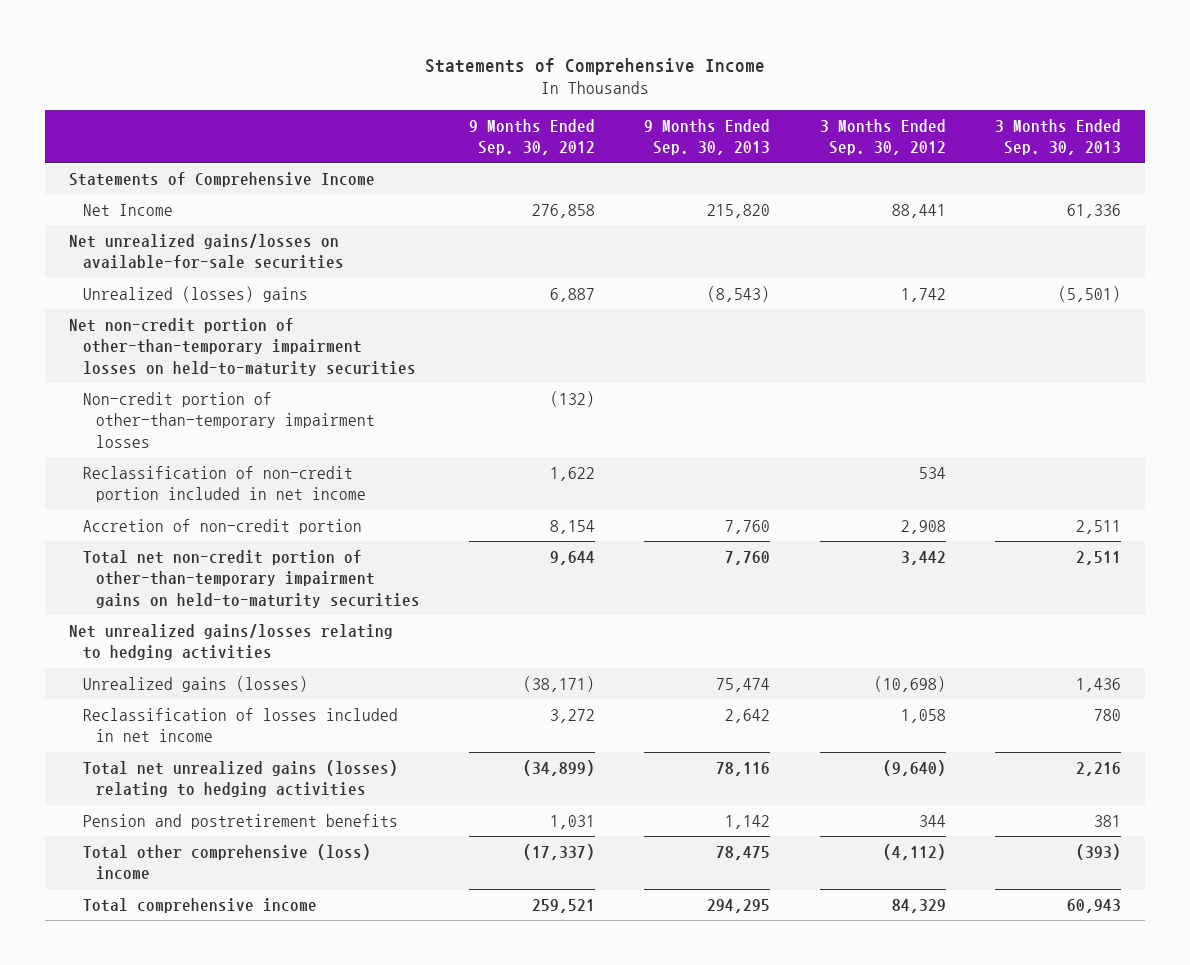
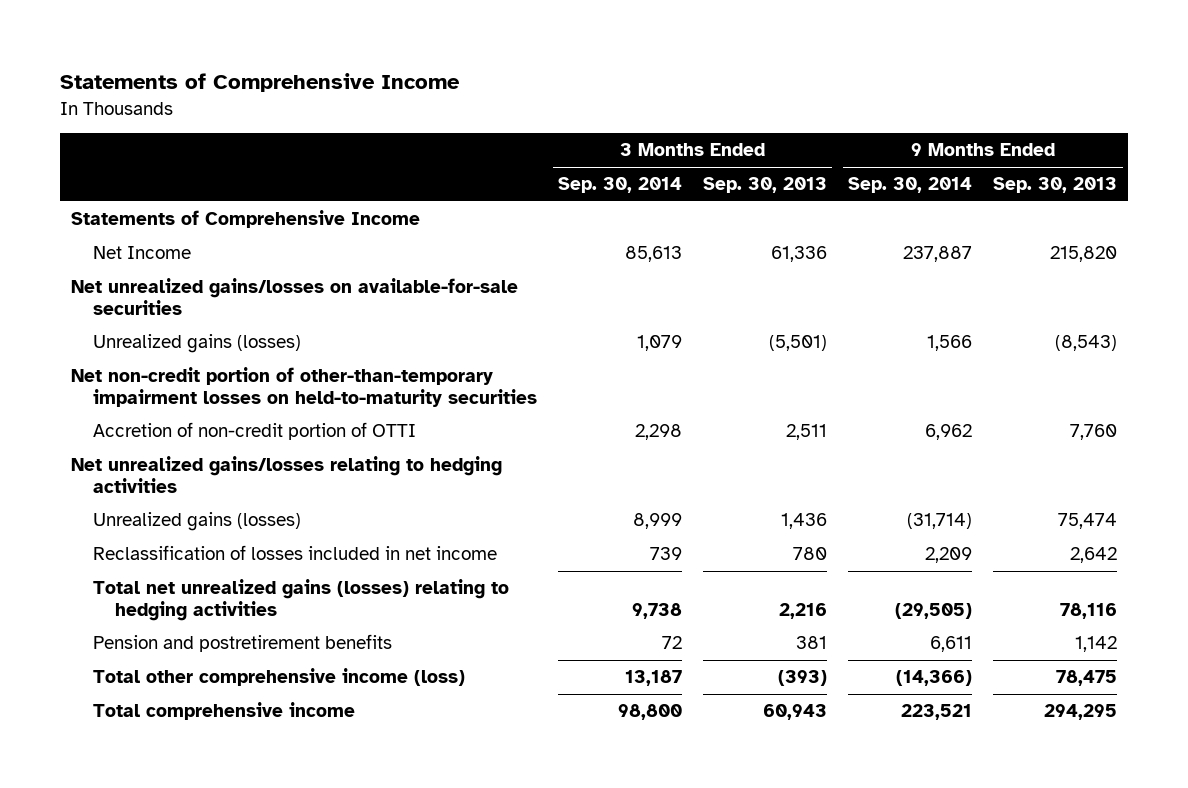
[469,118,596,156] 9 Months Ended Sep. 30, 2012 -> none
[819,118,946,156] 3 Months Ended Sep. 30, 2012 -> none
none -> [557,177,682,194] Sep. 30, 2014
none -> [848,177,973,194] Sep. 30, 2014
[82,285,308,302] Unrealized (losses) gains -> [92,334,301,354] Unrealized gains (losses)
[82,391,376,448] Non-credit portion of other-than-temporary impairment losses -> none
[82,465,367,503] Reclassification of non-credit portion included in net income -> none
[82,549,421,608] Total net non-credit portion of other-than-temporary impairment gains on held-to-maturity securities -> none
[82,518,362,534] Accretion of non-credit portion -> [92,422,416,441] Accretion of non-credit portion of OTTI
[82,843,371,881] Total other comprehensive (loss) income -> [92,668,465,687] Total other comprehensive income (loss)

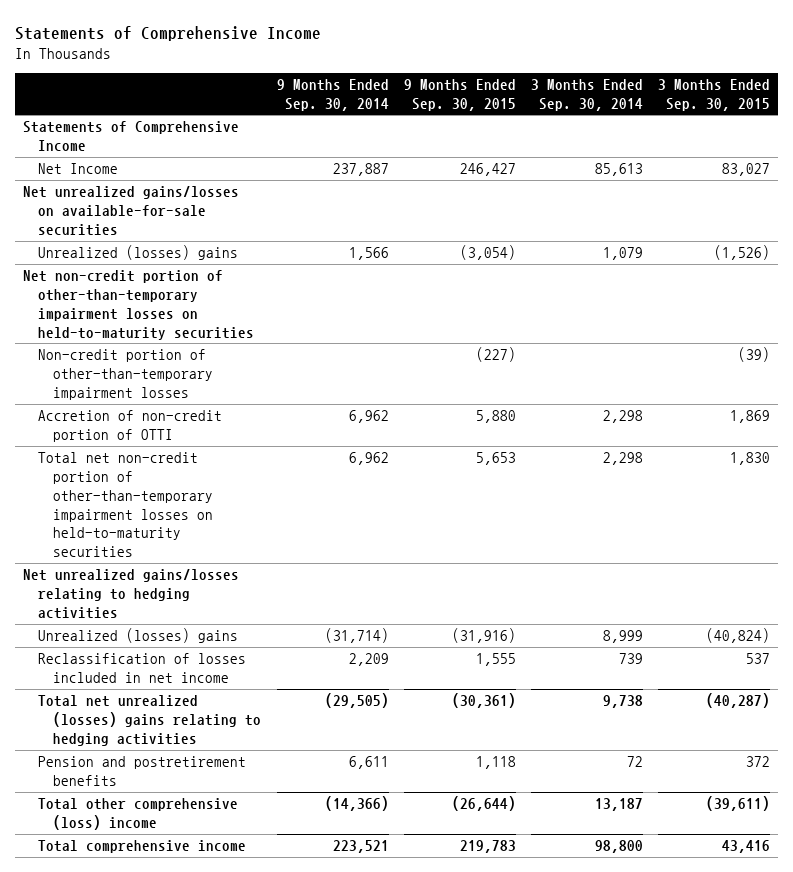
[703,177,828,194] Sep. 30, 2013 -> none
[993,177,1118,194] Sep. 30, 2013 -> none
none -> [403,78,516,111] 9 Months Ended Sep. 30, 2015
none -> [658,78,771,111] 3 Months Ended Sep. 30, 2015
[92,334,301,354] Unrealized gains (losses) -> [38,245,239,261] Unrealized (losses) gains
none -> [38,349,214,400] Non-credit portion of other-than-temporary impairment losses
none -> [38,452,214,558] Total net non-credit portion of other-than-temporary impairment losses on held-to-maturity securities
[92,512,301,532] Unrealized gains (losses) -> [38,628,239,644] Unrealized (losses) gains
[92,579,509,621] Total net unrealized gains (losses) relating to hedging activities -> [38,695,262,746] Total net unrealized (losses) gains relating to hedging activities
[92,668,465,687] Total other comprehensive income (loss) -> [38,798,239,830] Total other comprehensive (loss) income

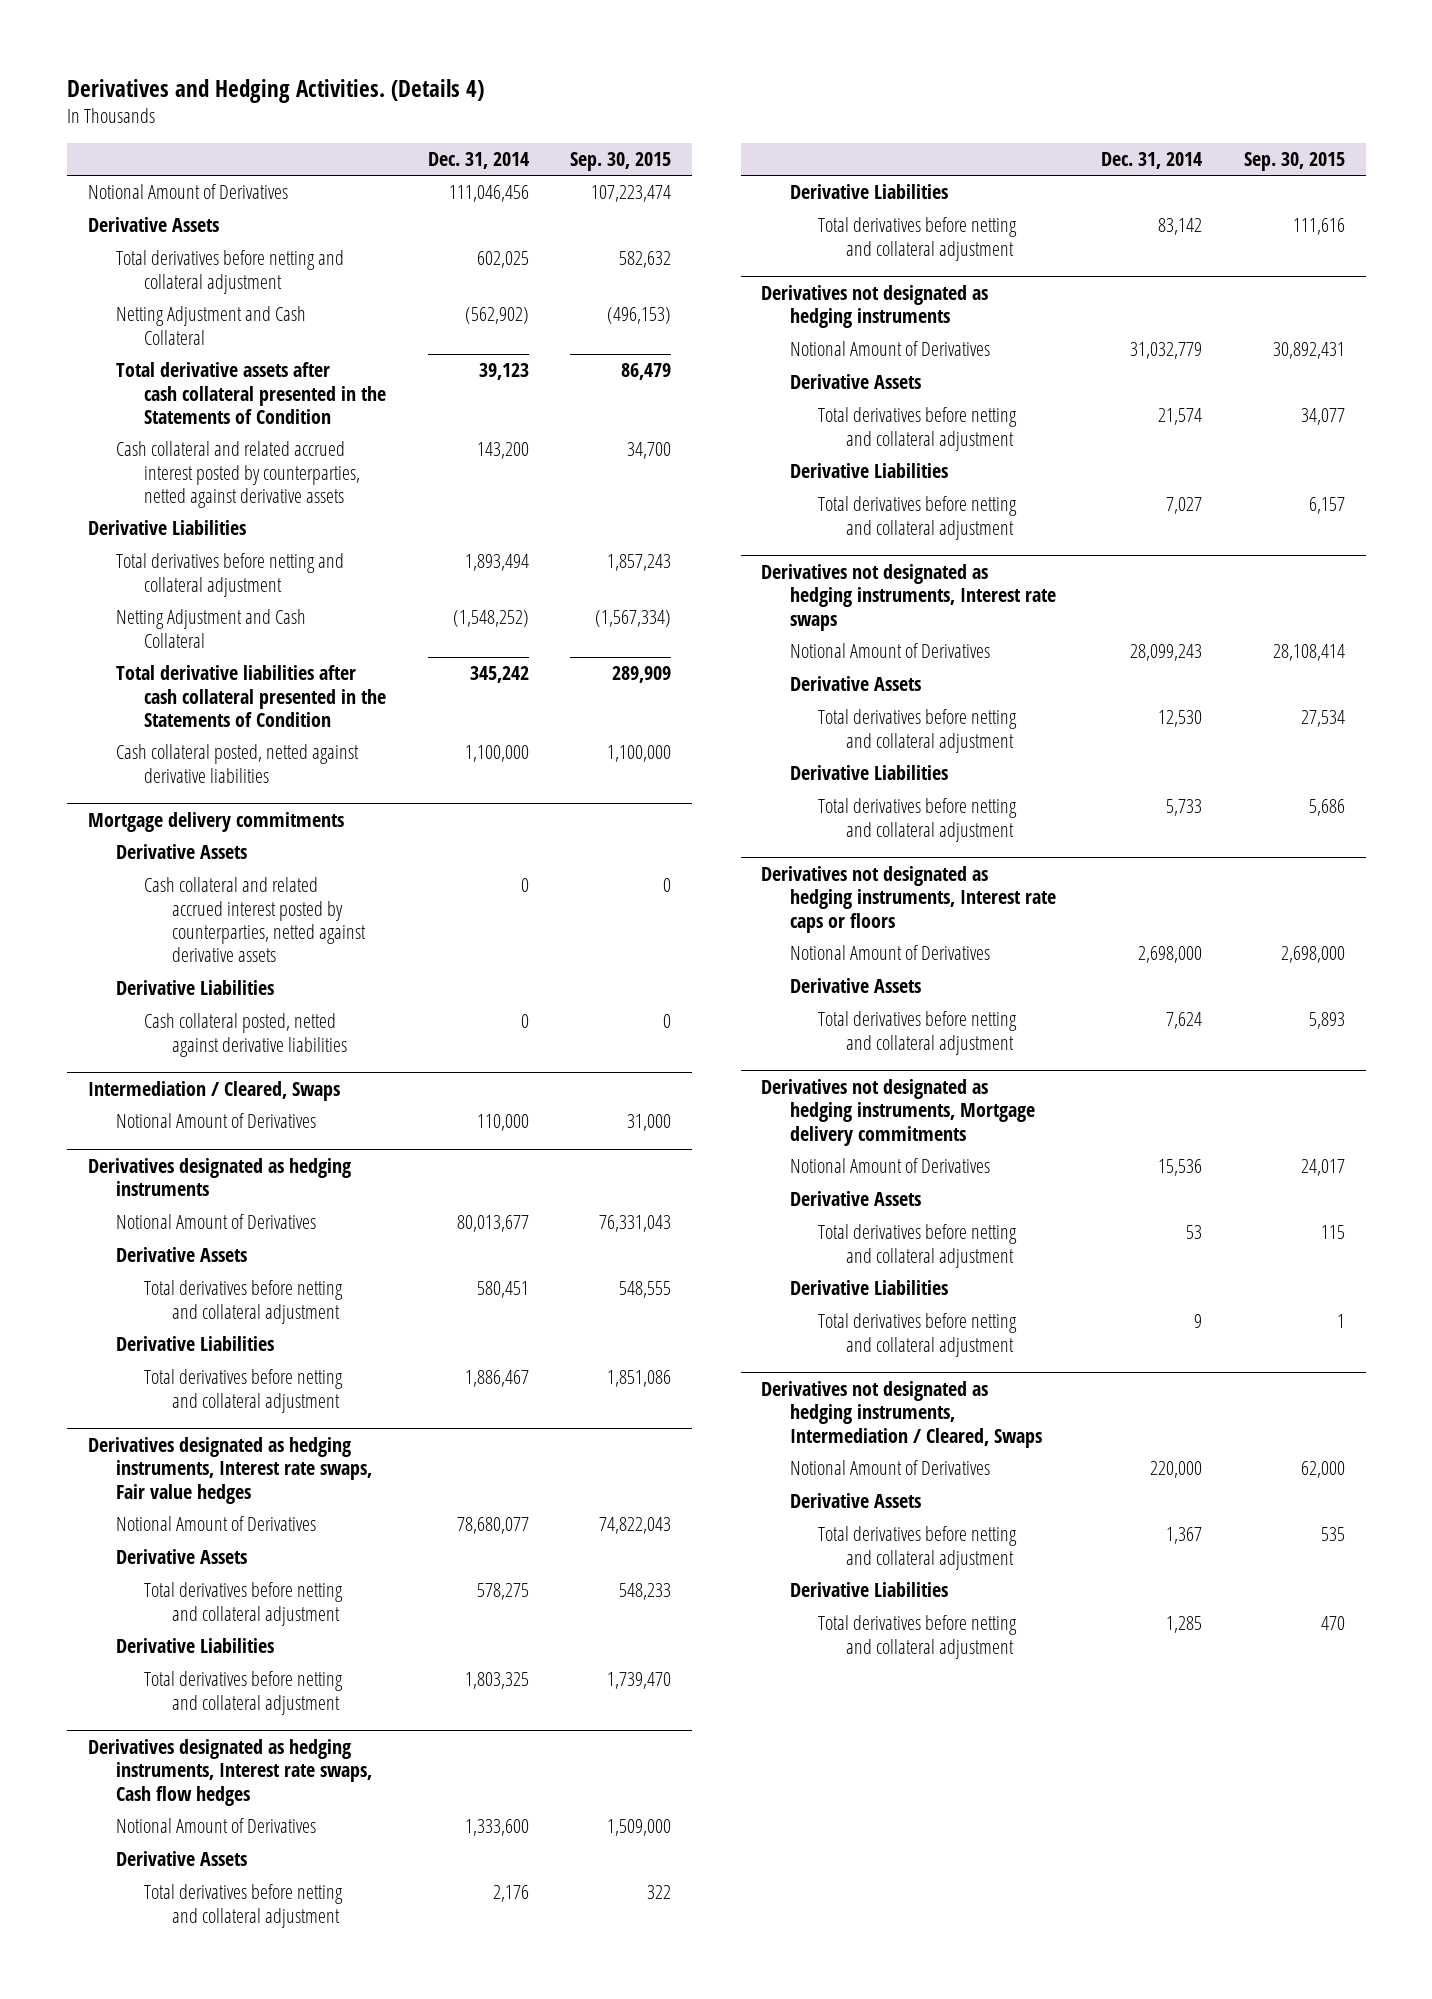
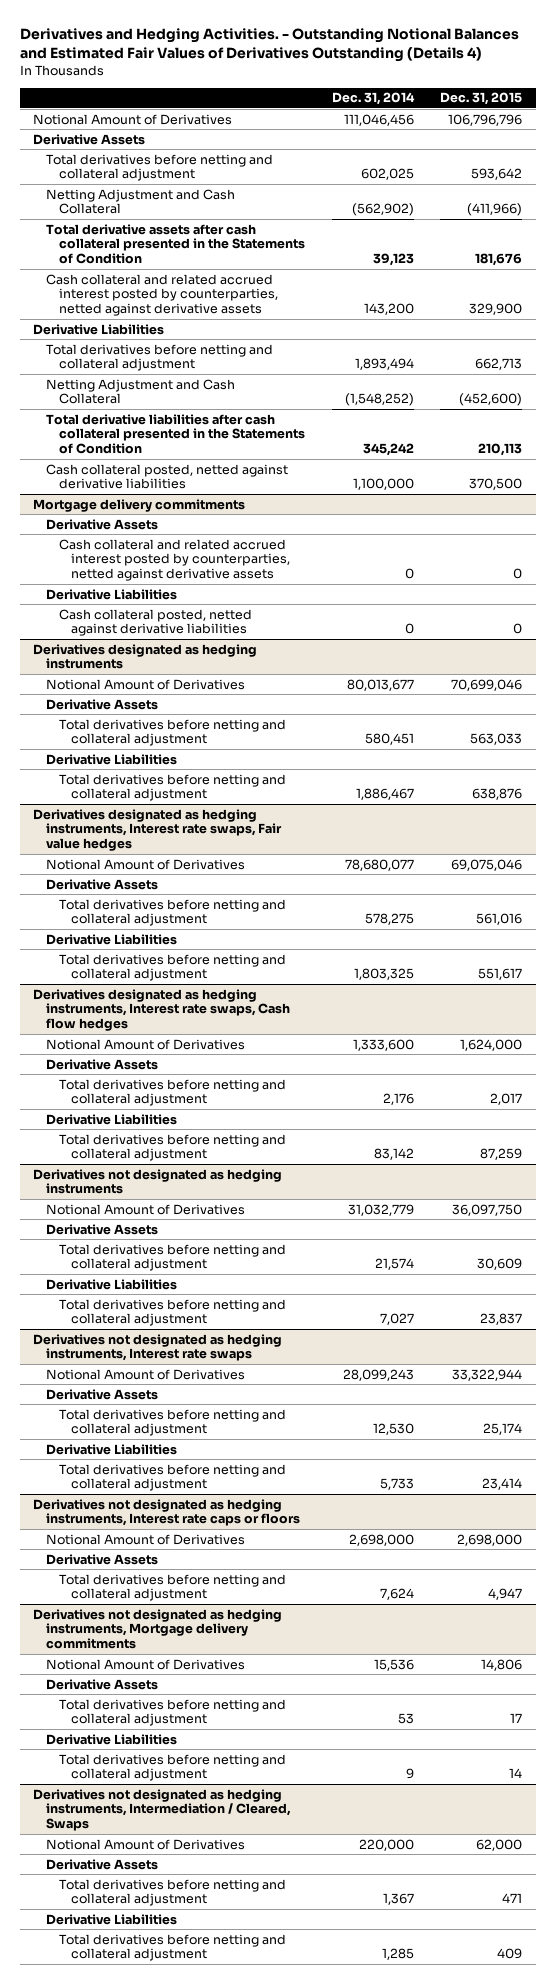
[66,79,484,104] Derivatives and Hedging Activities. (Details 4) -> [19,28,519,63] Derivatives and Hedging Activities. - Outstanding Notional Balances and Estimated Fair Values of Derivatives Outstanding (Details 4)
[570,152,672,172] Sep. 30, 2015 -> none
none -> [440,92,523,106] Dec. 31, 2015
[87,1080,340,1101] Intermediation / Cleared, Swaps -> none
[115,1113,316,1129] Notional Amount of Derivatives -> none

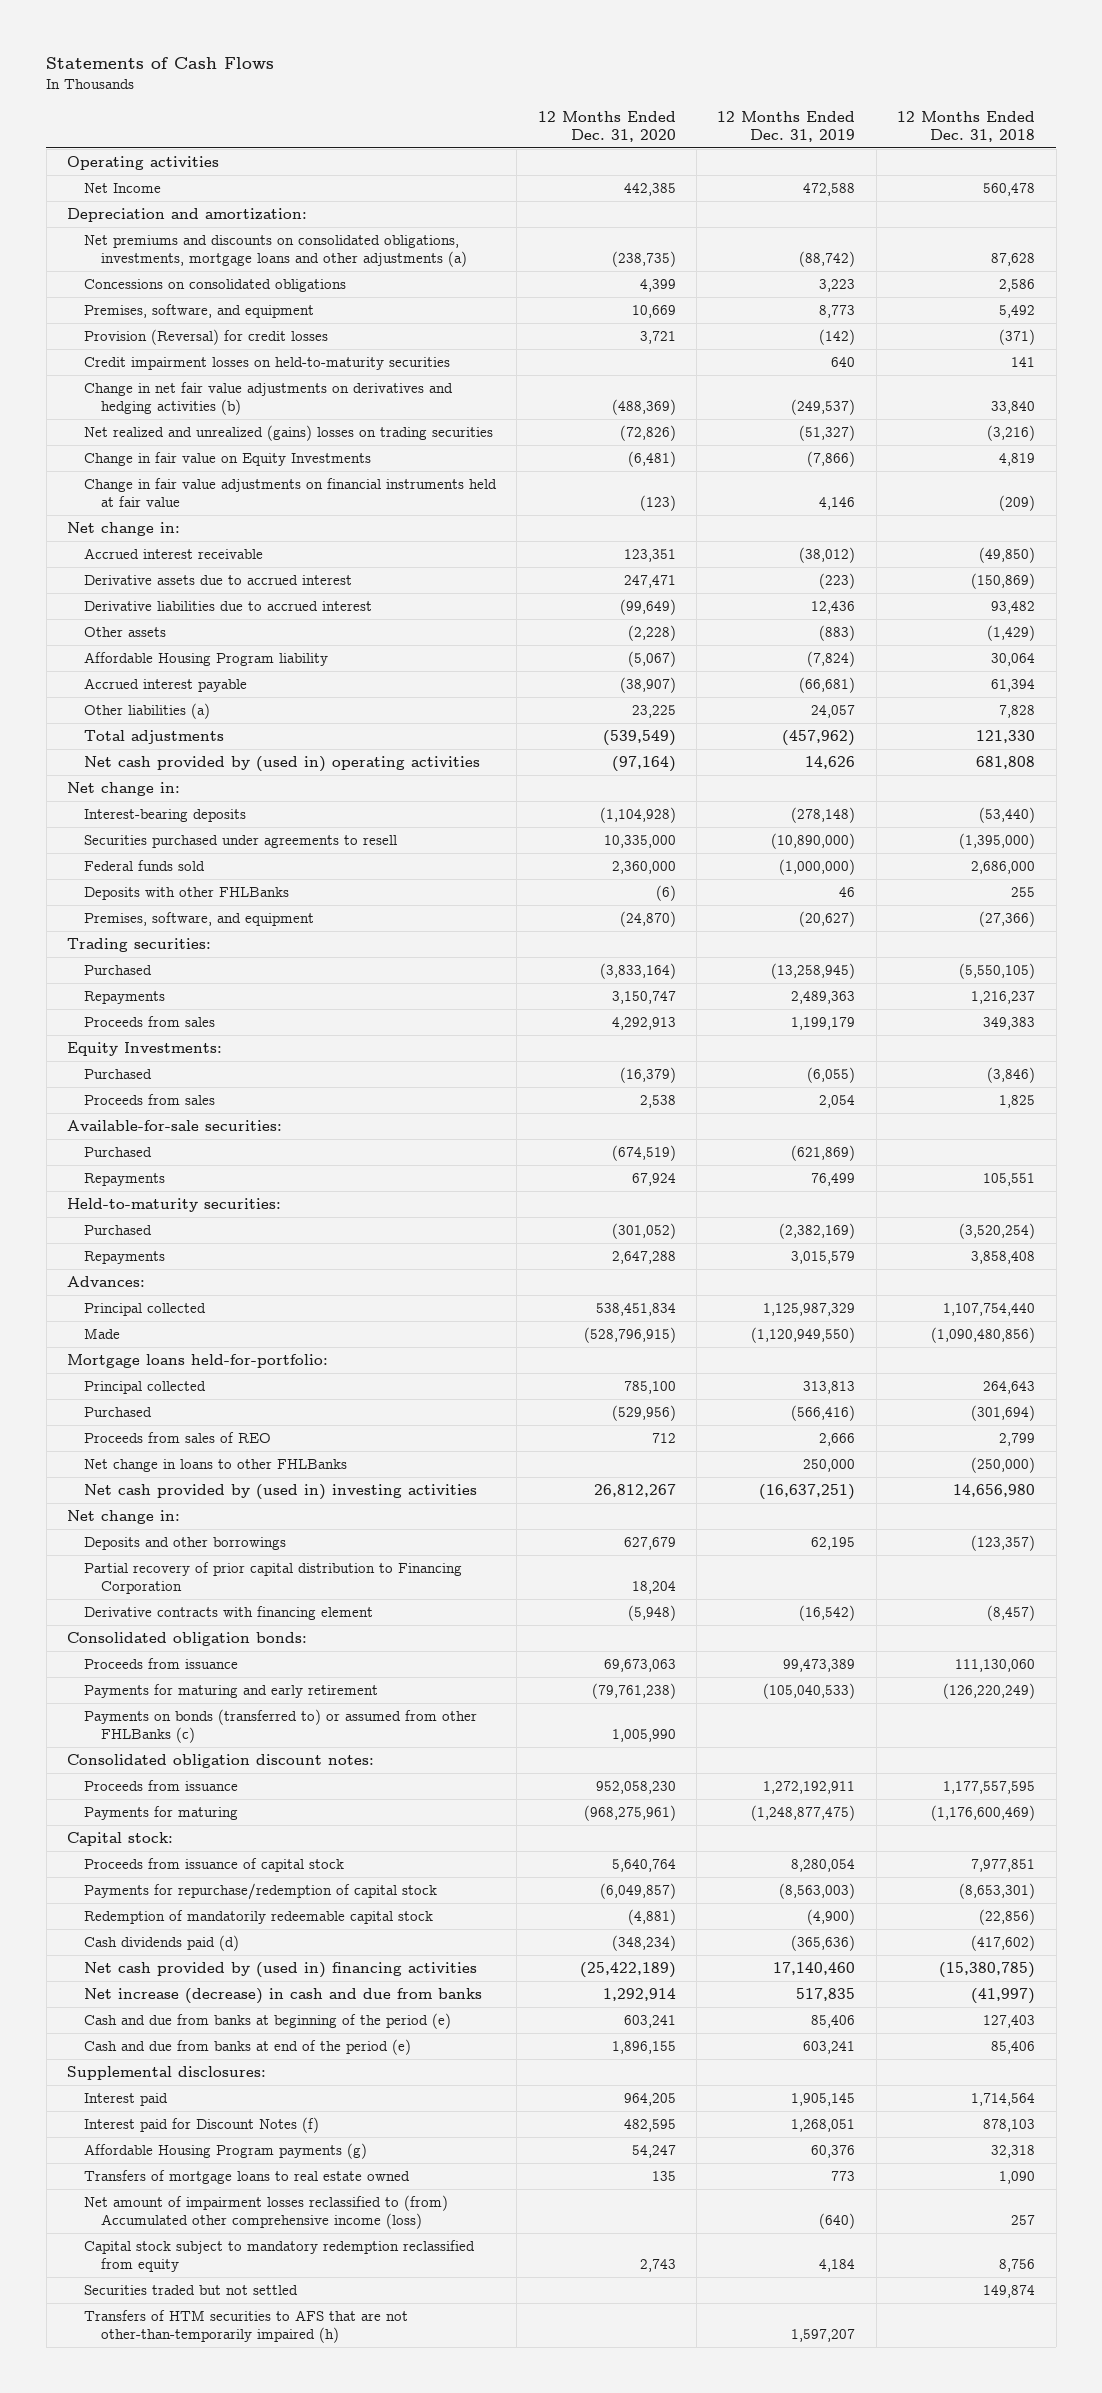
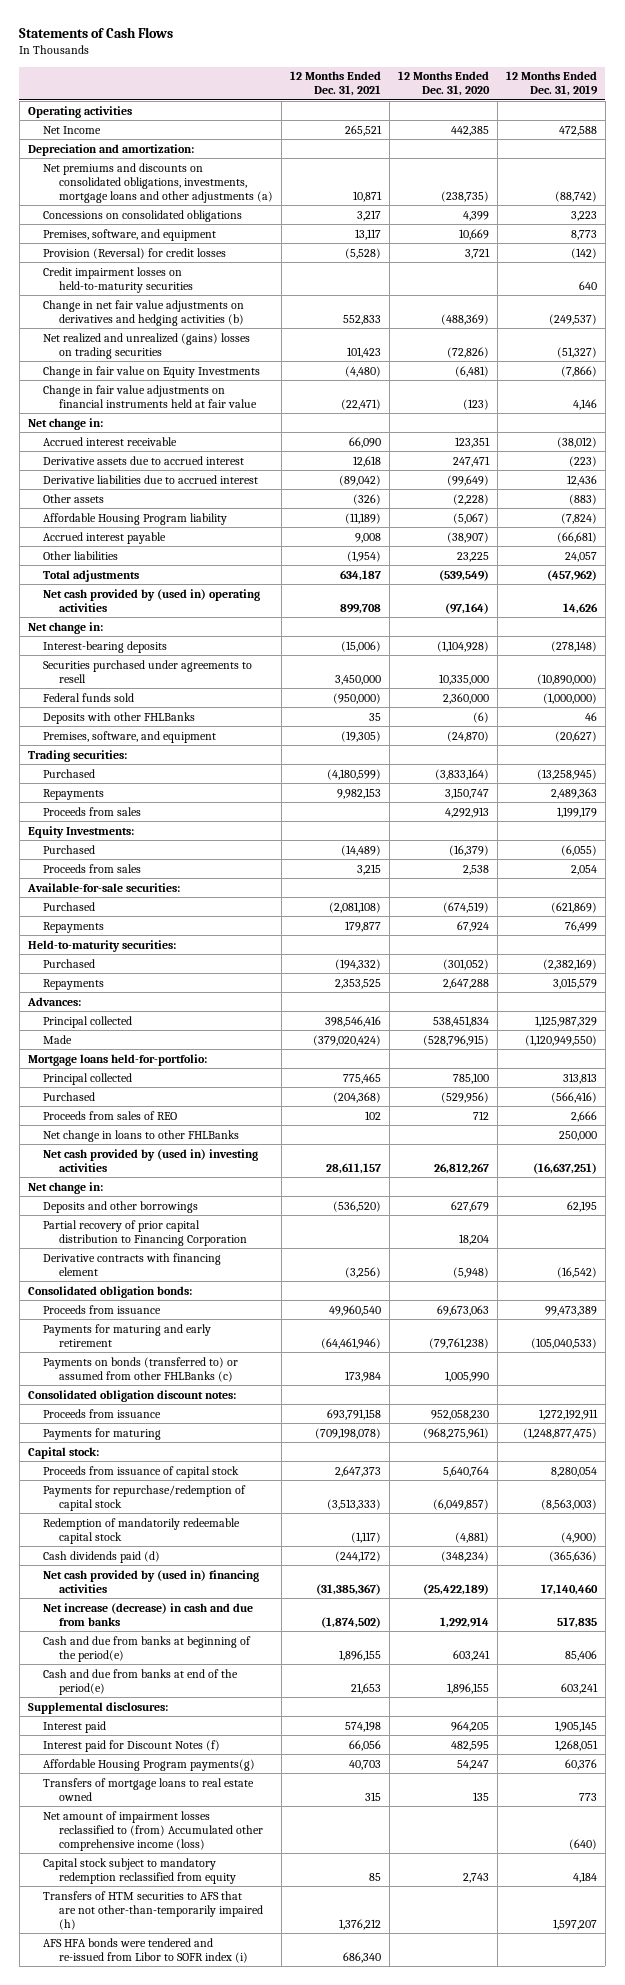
[897,110,1036,142] 12 Months Ended Dec. 31, 2018 -> none
none -> [289,71,381,97] 12 Months Ended Dec. 31, 2021
[83,703,210,720] Other liabilities (a) -> [43,550,119,560] Other liabilities
[83,2013,451,2030] Cash and due from banks at beginning of the period (e) -> [43,1635,252,1662] Cash and due from banks at beginning of the period(e)
[83,2039,411,2056] Cash and due from banks at end of the period (e) -> [43,1668,239,1695] Cash and due from banks at end of the period(e)
[83,2143,367,2160] Affordable Housing Program payments (g) -> [43,1758,256,1771] Affordable Housing Program payments(g)
[83,2285,298,2296] Securities traded but not settled -> none
none -> [43,1937,248,1963] AFS HFA bonds were tendered and re-issued from Libor to SOFR index (i)

